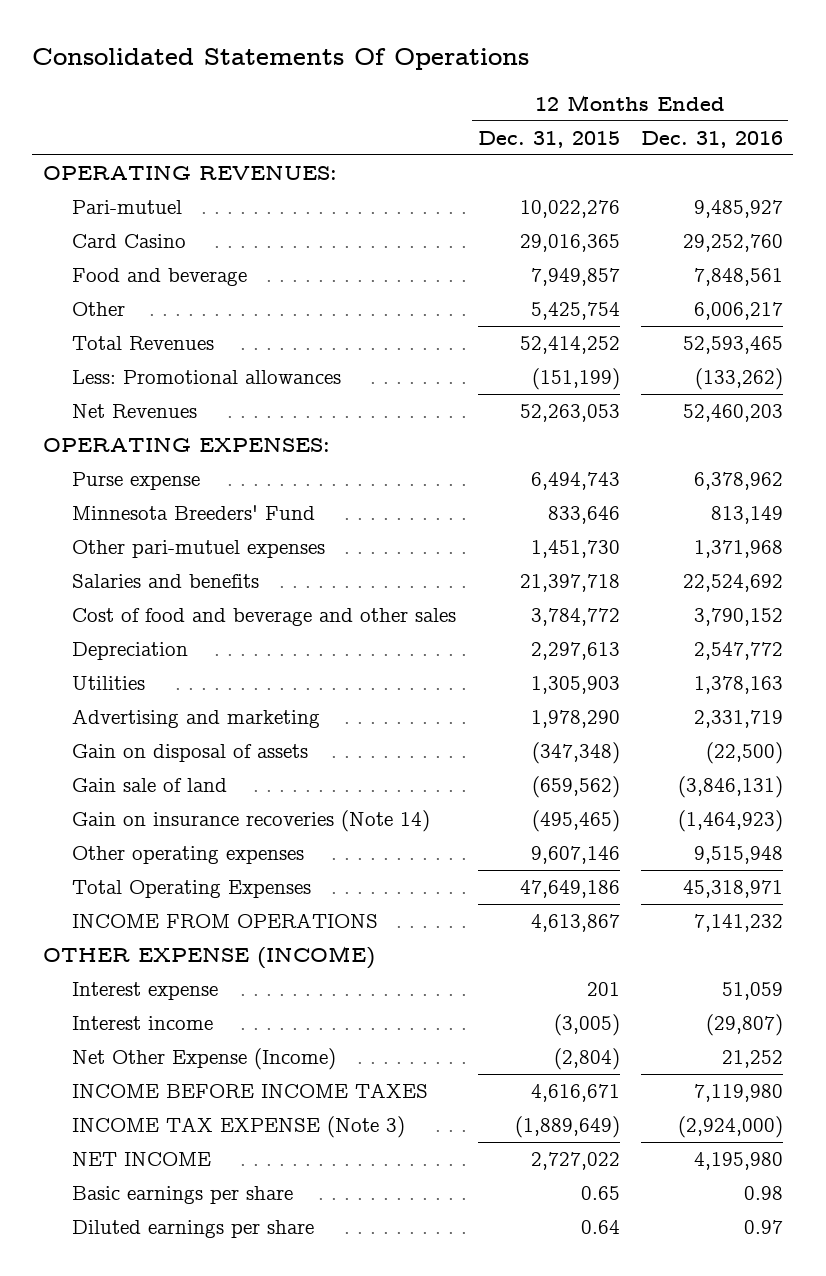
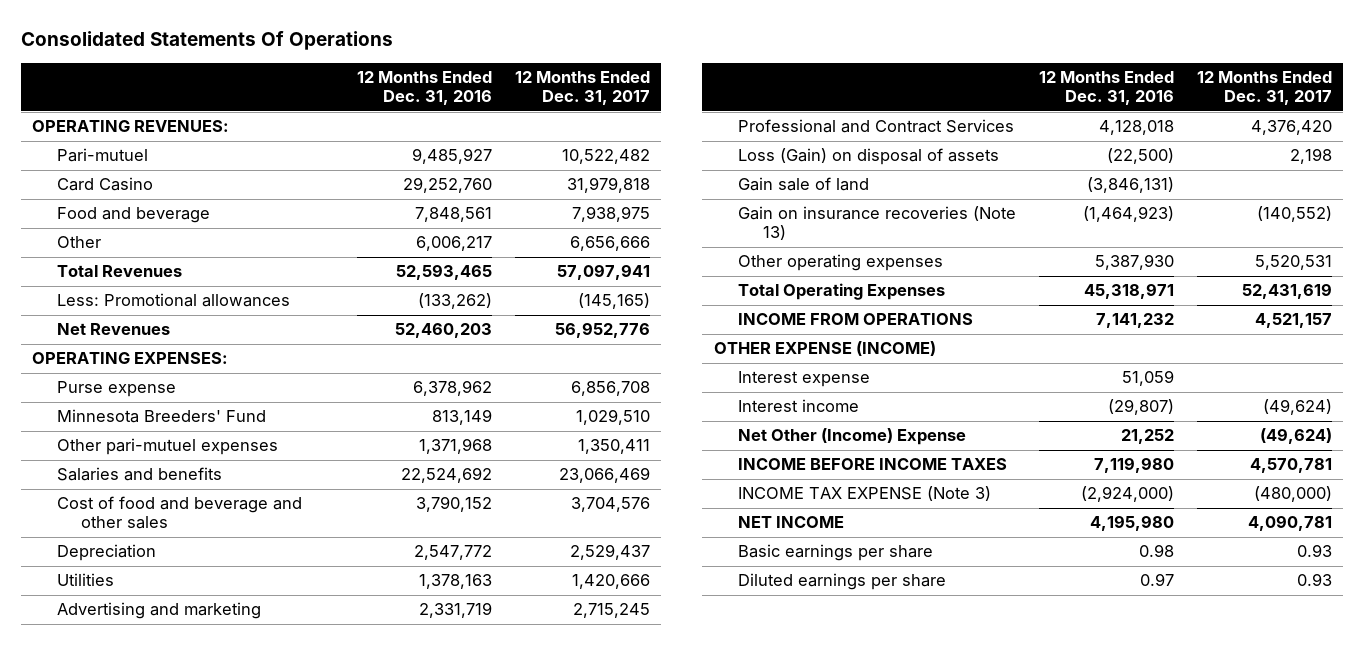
[477,130,620,148] Dec. 31, 2015 -> none
none -> [515,71,651,106] 12 Months Ended Dec. 31, 2017
none -> [738,119,1015,134] Professional and Contract Services
[72,744,309,763] Gain on disposal of assets -> [738,148,1000,166] Loss (Gain) on disposal of assets
[72,810,431,833] Gain on insurance recoveries (Note 14) -> [738,206,1017,241] Gain on insurance recoveries (Note 13)
[693,846,783,865] 9,515,948 -> [1094,254,1174,271] 5,387,930
[72,1048,337,1071] Net Other Expense (Income) -> [738,428,967,446] Net Other (Income) Expense

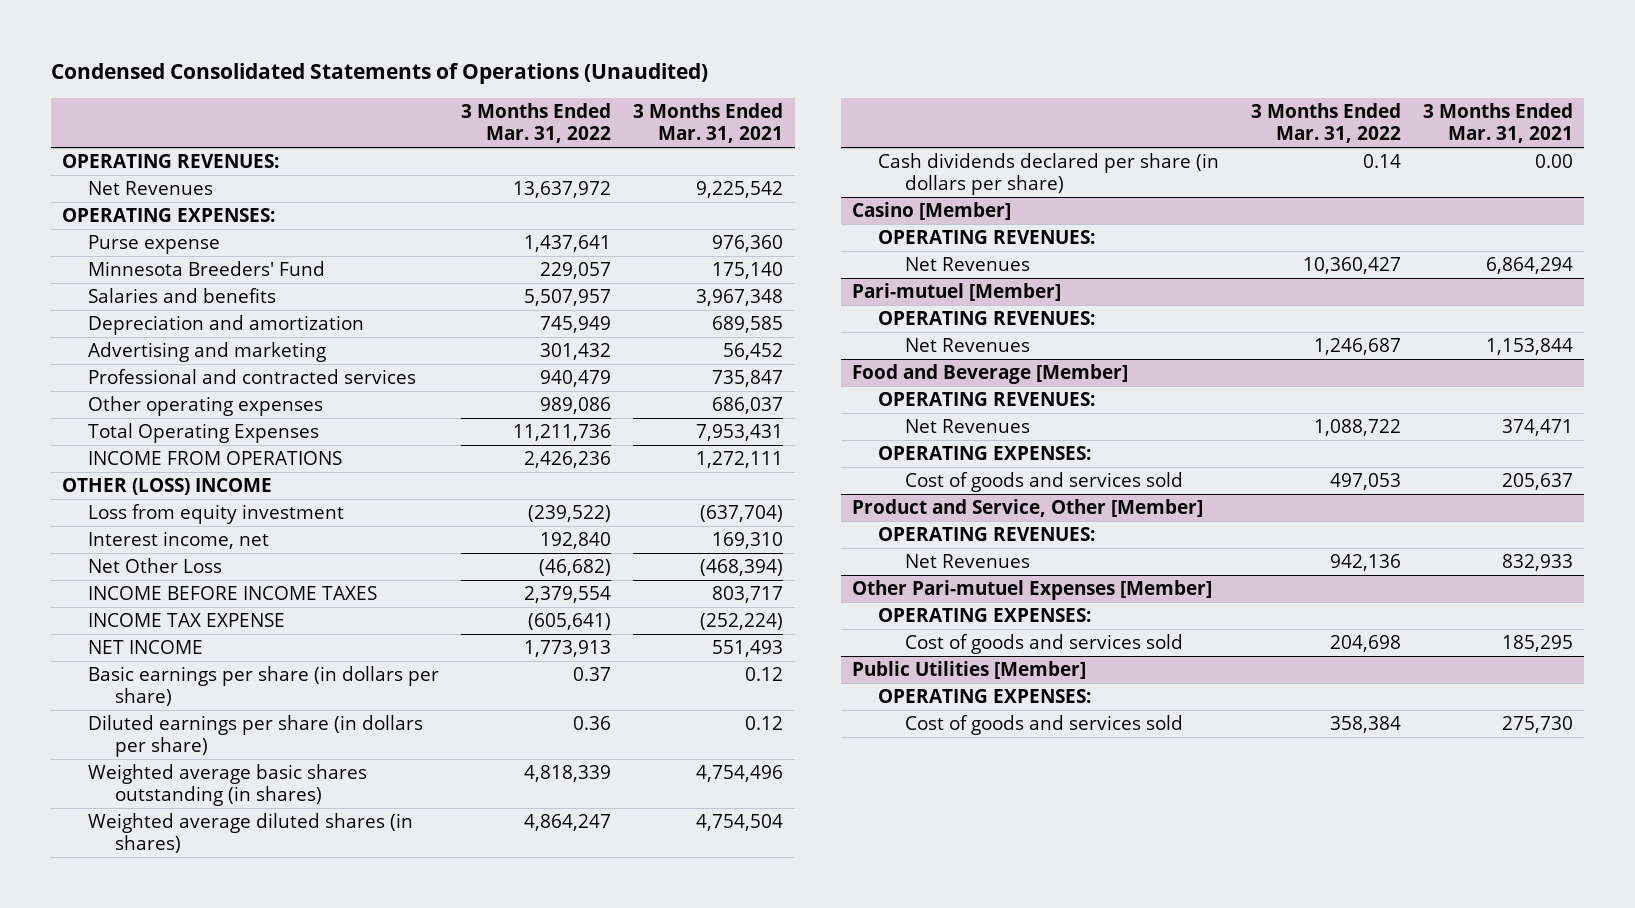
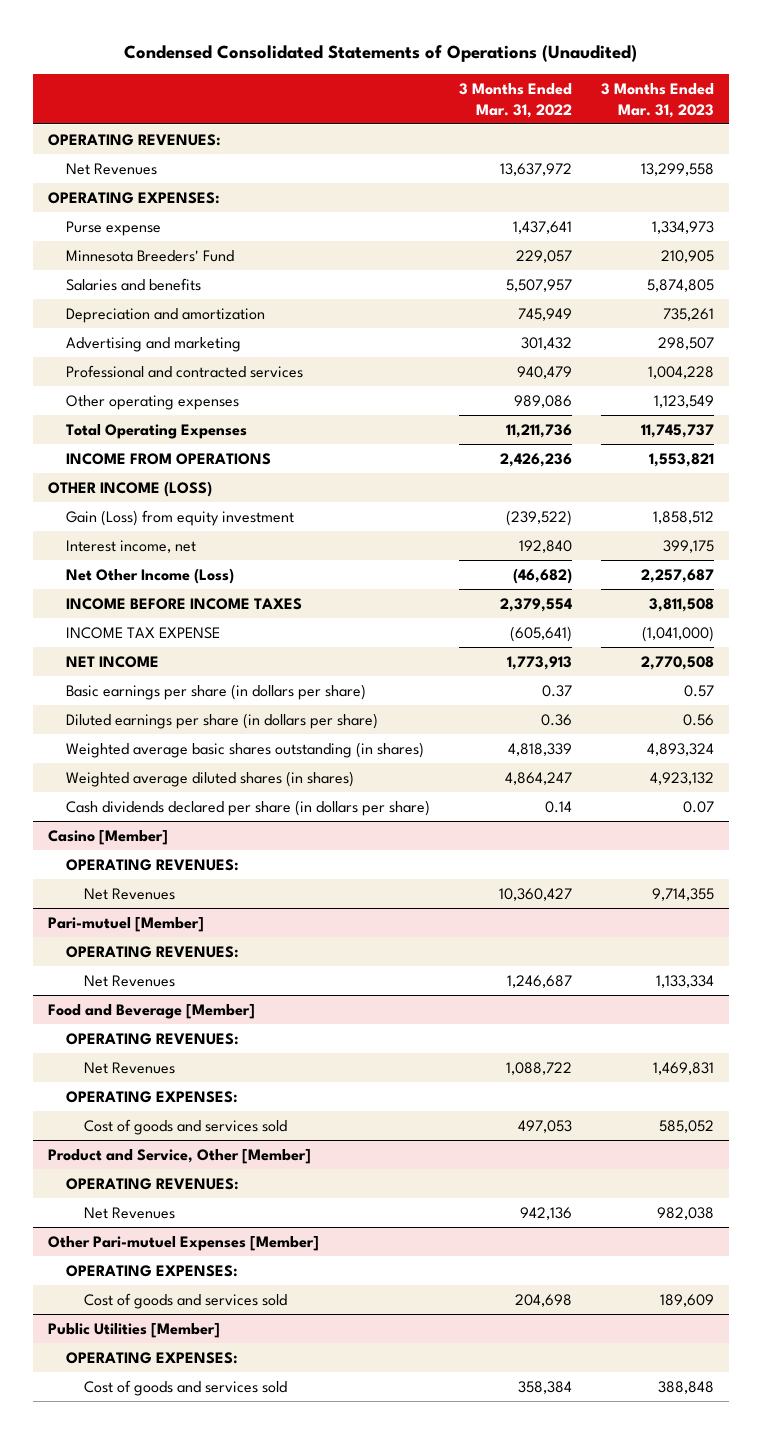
[633,102,784,144] 3 Months Ended Mar. 31, 2021 -> none
none -> [601,83,715,118] 3 Months Ended Mar. 31, 2023
[61,478,272,496] OTHER (LOSS) INCOME -> [47,480,212,497] OTHER INCOME (LOSS)
[88,504,345,525] Loss from equity investment -> [65,509,294,526] Gain (Loss) from equity investment
[88,558,223,574] Net Other Loss -> [65,567,234,584] Net Other Income (Loss)

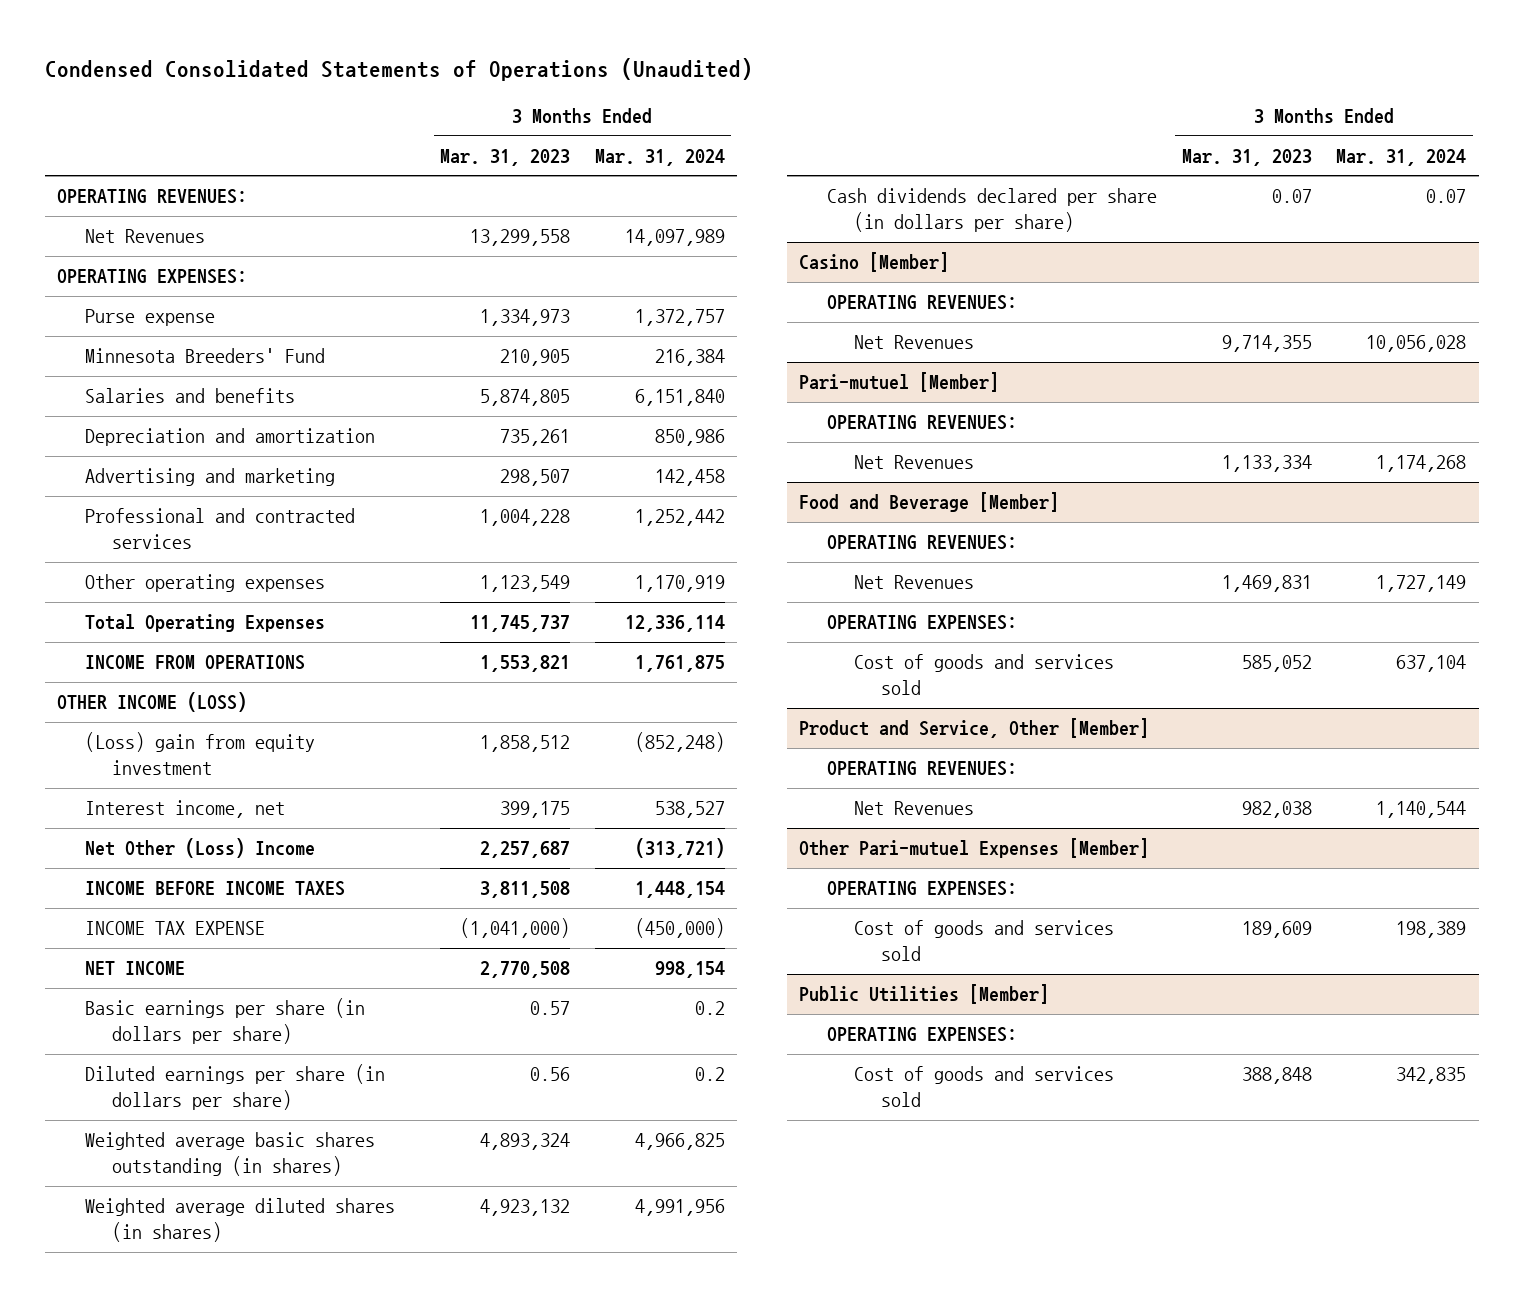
[458,83,572,118] 3 Months Ended Mar. 31, 2022 -> none
none -> [594,148,725,166] Mar. 31, 2024
[65,509,294,526] Gain (Loss) from equity investment -> [84,732,315,775] (Loss) gain from equity investment
[65,567,234,584] Net Other Income (Loss) -> [84,838,315,859] Net Other (Loss) Income

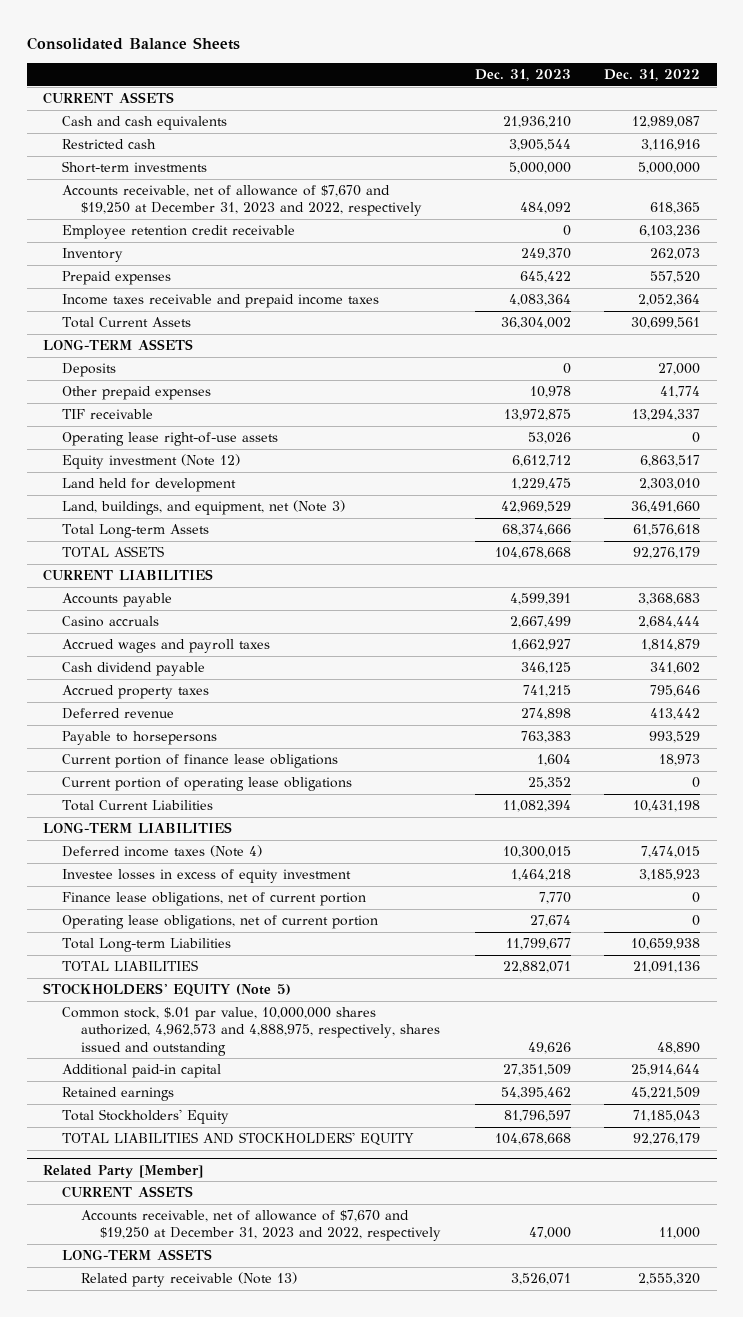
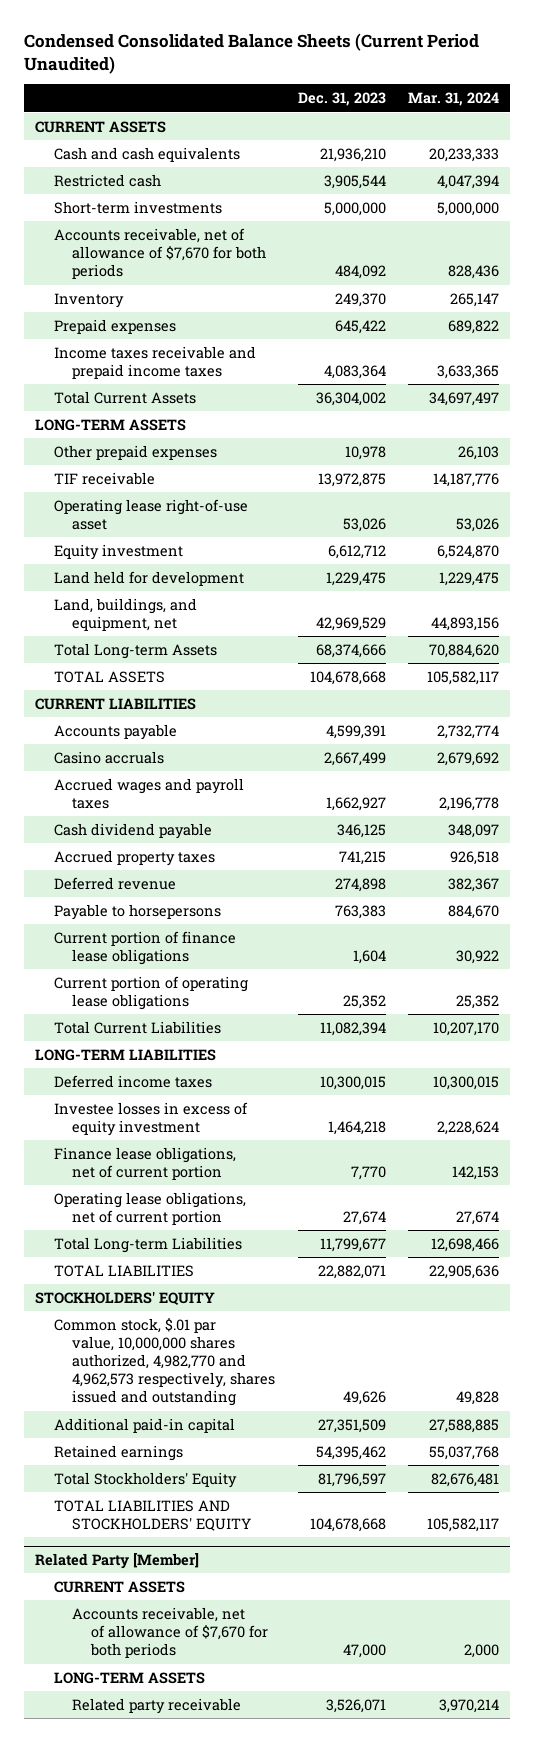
[26,36,240,50] Consolidated Balance Sheets -> [24,32,480,74] Condensed Consolidated Balance Sheets (Current Period Unaudited)
[604,69,701,82] Dec. 31, 2022 -> none
none -> [407,92,499,107] Mar. 31, 2024
[62,225,296,240] Employee retention credit receivable -> none
[62,185,423,217] Accounts receivable, net of allowance of $7,670 and $19,250 at December 31, 2023 and 2022, respectively -> [53,227,267,280] Accounts receivable, net of allowance of $7,670 for both periods
[62,363,117,378] Deposits -> none
[62,432,279,447] Operating lease right-of-use assets -> [53,498,248,531] Operating lease right-of-use asset
[62,454,241,470] Equity investment (Note 12) -> [53,543,183,560] Equity investment
[62,500,346,516] Land, buildings, and equipment, net (Note 3) -> [53,597,197,632] Land, buildings, and equipment, net
[62,845,263,858] Deferred income taxes (Note 4) -> [53,1074,212,1088] Deferred income taxes
[43,983,292,998] STOCKHOLDERS' EQUITY (Note 5) -> [35,1290,216,1305] STOCKHOLDERS' EQUITY
[62,1007,441,1056] Common stock, $.01 par value, 10,000,000 shares authorized, 4,962,573 and 4,888,975, respectively, shares issued and outstanding -> [53,1317,276,1407] Common stock, $.01 par value, 10,000,000 shares authorized, 4,982,770 and 4,962,573 respectively, shares issued and outstanding
[81,1210,442,1242] Accounts receivable, net of allowance of $7,670 and $19,250 at December 31, 2023 and 2022, respectively -> [72,1606,268,1659] Accounts receivable, net of allowance of $7,670 for both periods
[81,1272,298,1288] Related party receivable (Note 13) -> [72,1697,242,1714] Related party receivable

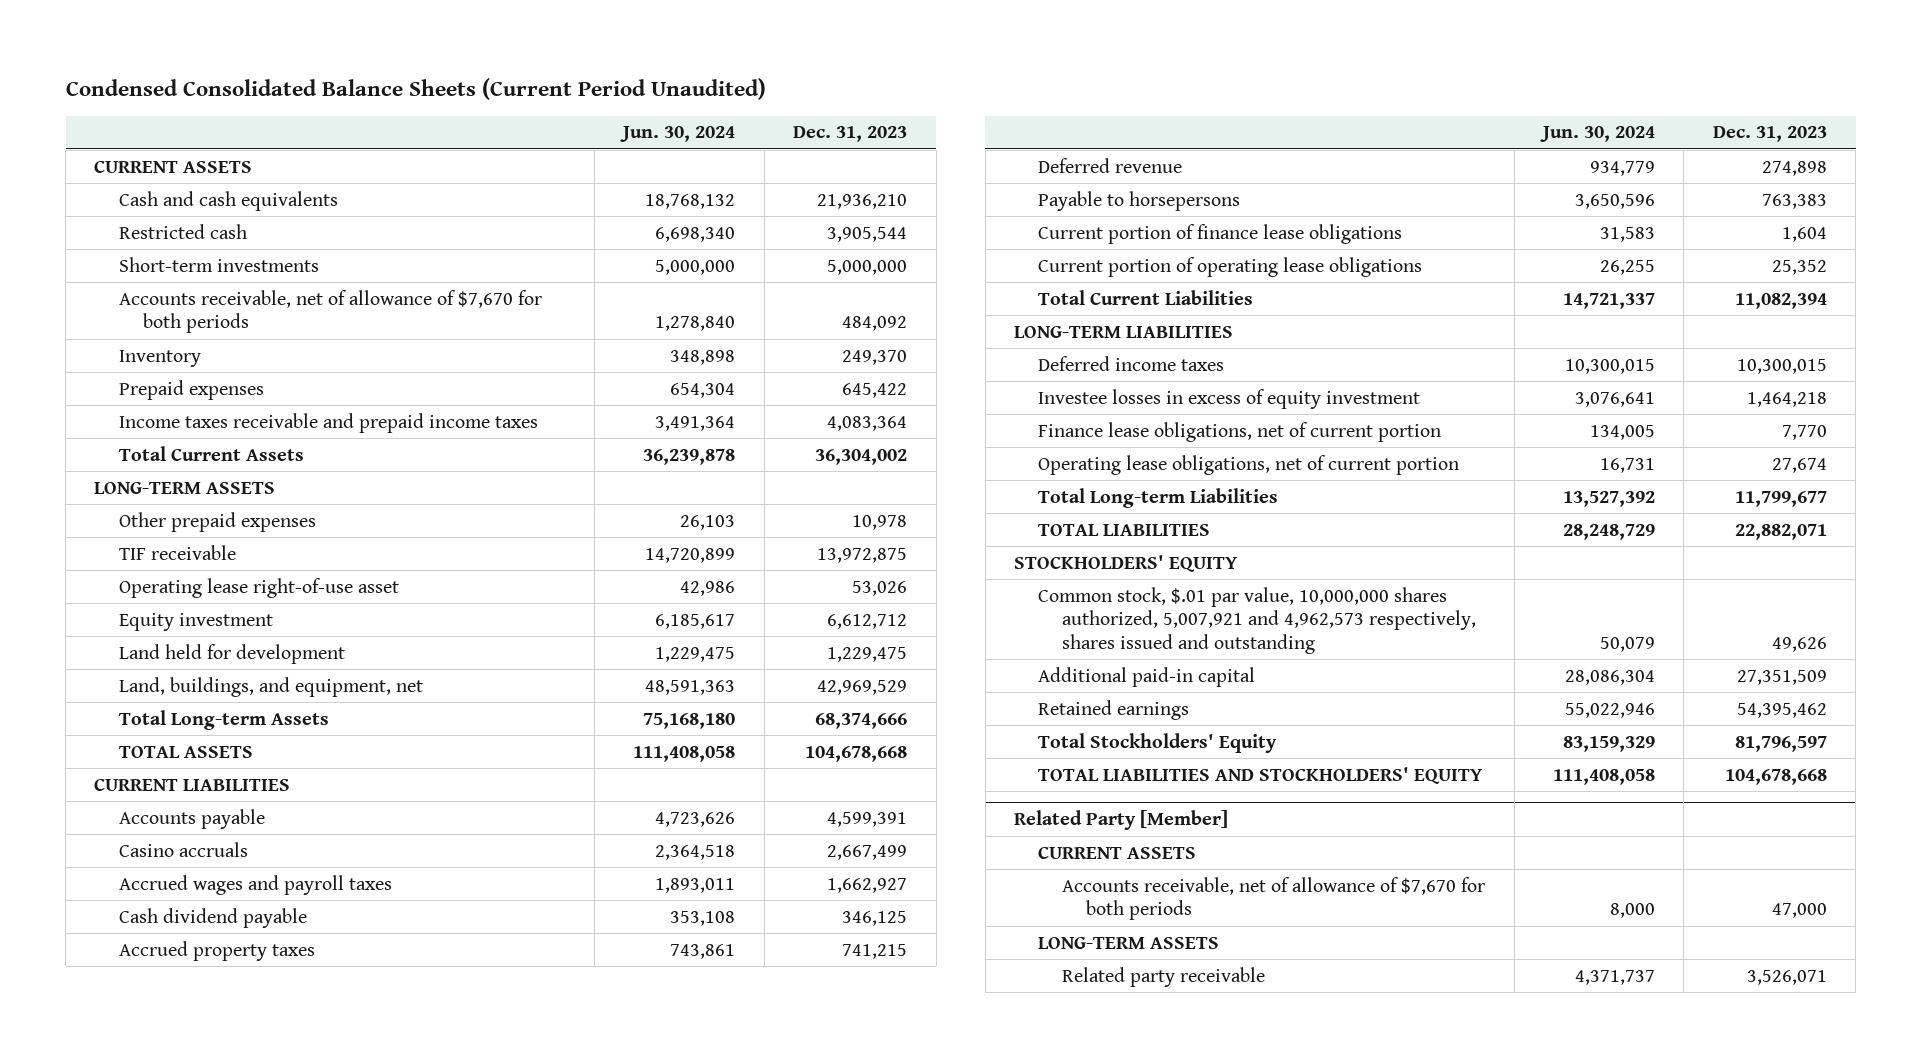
[407,92,499,107] Mar. 31, 2024 -> none
none -> [620,126,736,143] Jun. 30, 2024
[53,1317,276,1407] Common stock, $.01 par value, 10,000,000 shares authorized, 4,982,770 and 4,962,573 respectively, shares issued and outstanding -> [1038,586,1477,654] Common stock, $.01 par value, 10,000,000 shares authorized, 5,007,921 and 4,962,573 respectively, shares issued and outstanding

